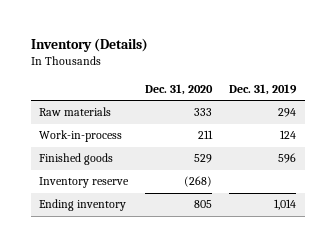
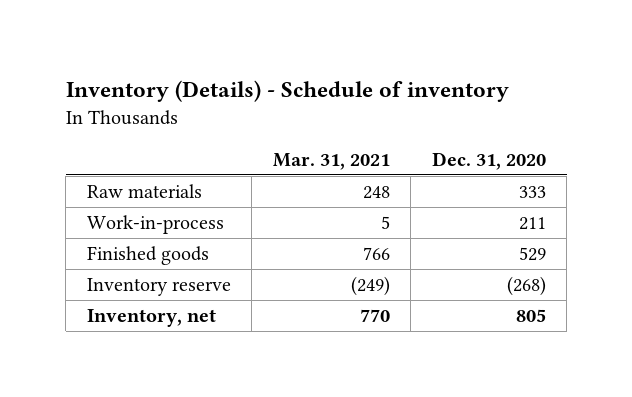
[31,38,149,53] Inventory (Details) -> [65,79,509,102] Inventory (Details) - Schedule of inventory
[229,83,298,95] Dec. 31, 2019 -> none
none -> [272,152,390,170] Mar. 31, 2021
[39,199,127,212] Ending inventory -> [86,308,216,327] Inventory, net

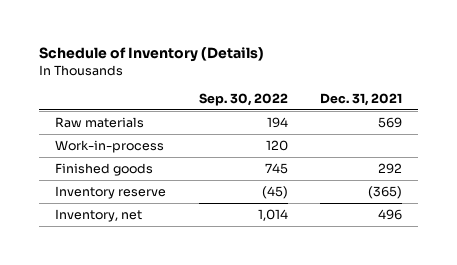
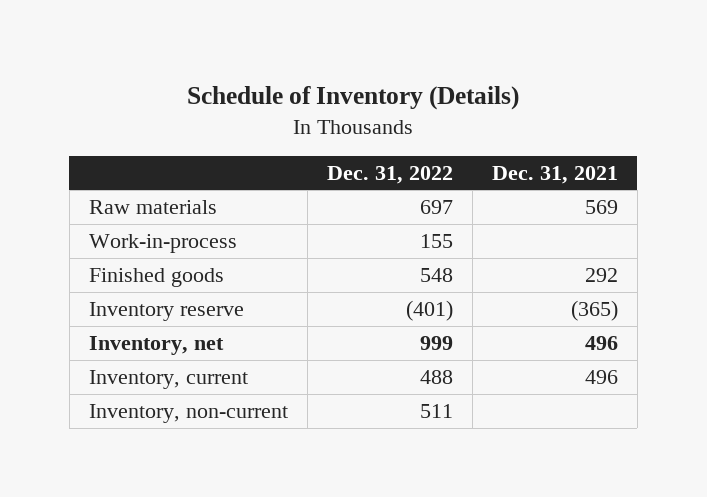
[198,92,288,106] Sep. 30, 2022 -> none
none -> [326,165,453,184] Dec. 31, 2022
none -> [88,369,248,389] Inventory, current
none -> [88,403,288,423] Inventory, non-current

